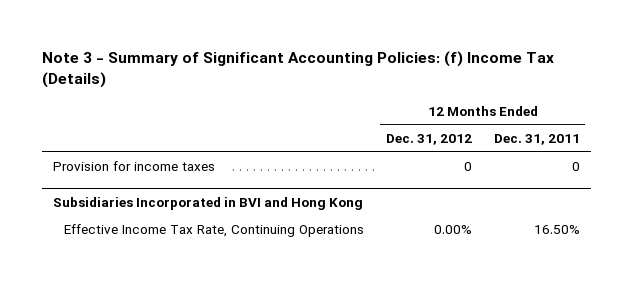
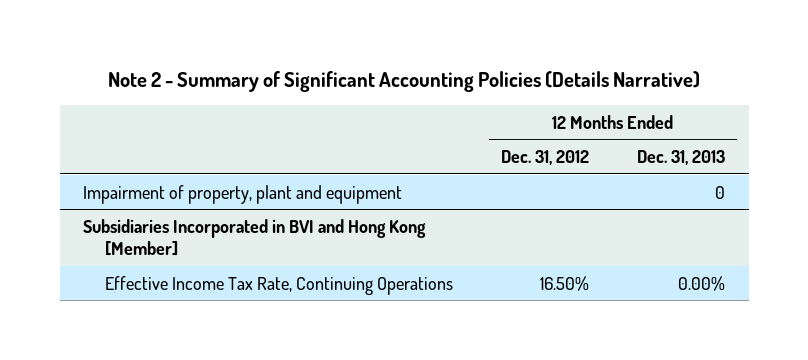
[42,51,555,89] Note 3 - Summary of Significant Accounting Policies: (f) Income Tax (Details) -> [108,71,701,93] Note 2 - Summary of Significant Accounting Policies (Details Narrative)
[493,134,580,146] Dec. 31, 2011 -> none
none -> [636,150,725,166] Dec. 31, 2013
[53,161,216,172] Provision for income taxes -> none
none -> [83,184,403,204] Impairment of property, plant and equipment
[53,196,364,210] Subsidiaries Incorporated in BVI and Hong Kong -> [83,218,427,257] Subsidiaries Incorporated in BVI and Hong Kong [Member]
[433,225,472,235] 0.00% -> [539,275,589,291] 16.50%

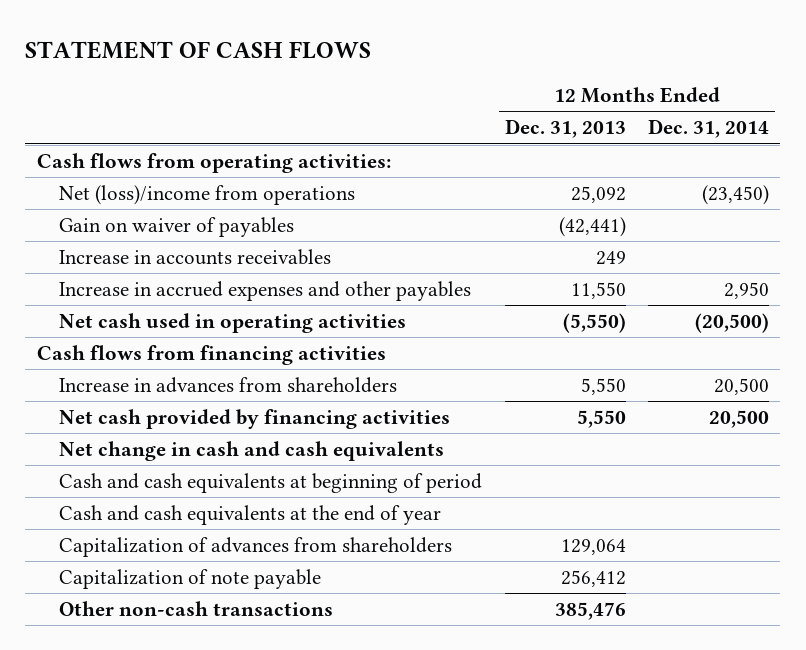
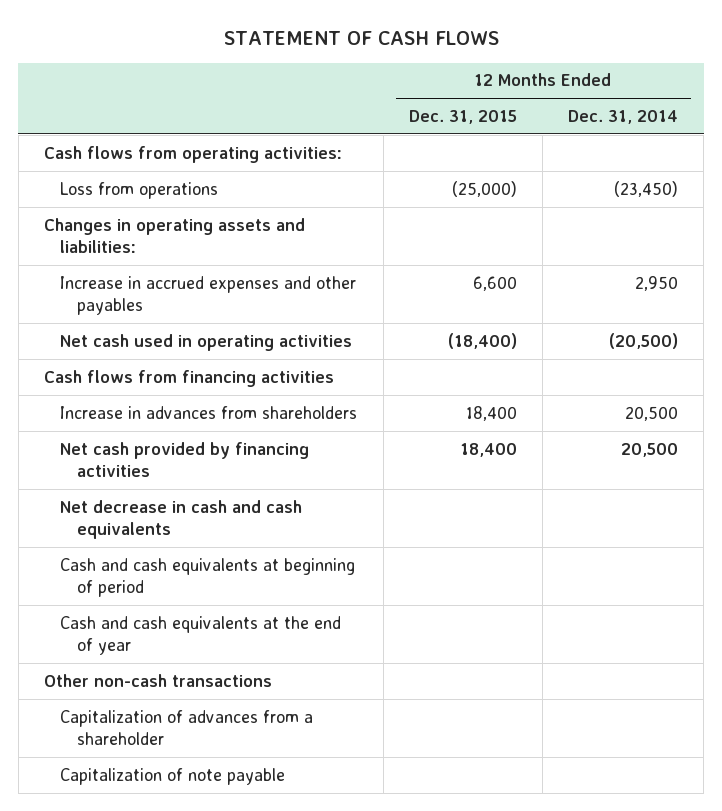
[504,119,626,139] Dec. 31, 2013 -> none
none -> [408,110,517,125] Dec. 31, 2015
[59,216,295,237] Gain on waiver of payables -> none
[59,248,332,265] Increase in accounts receivables -> none
[59,184,356,205] Net (loss)/income from operations -> [60,181,219,199] Loss from operations
none -> [43,217,305,254] Changes in operating assets and liabilities:
[59,440,445,461] Net change in cash and cash equivalents -> [60,499,303,540] Net decrease in cash and cash equivalents
[59,536,453,557] Capitalization of advances from shareholders -> none
none -> [60,709,314,746] Capitalization of advances from a shareholder
[59,568,322,589] Capitalization of note payable -> [60,767,286,785] Capitalization of note payable

